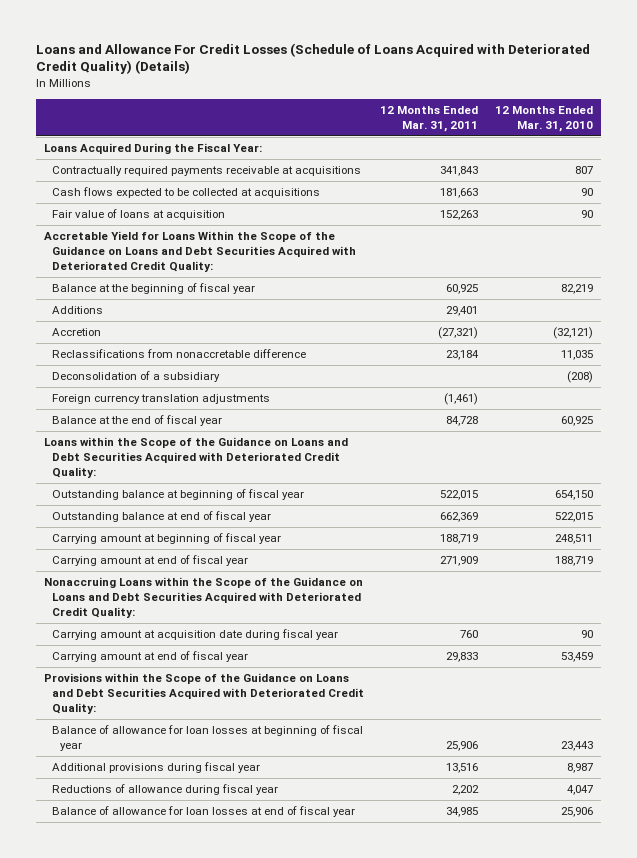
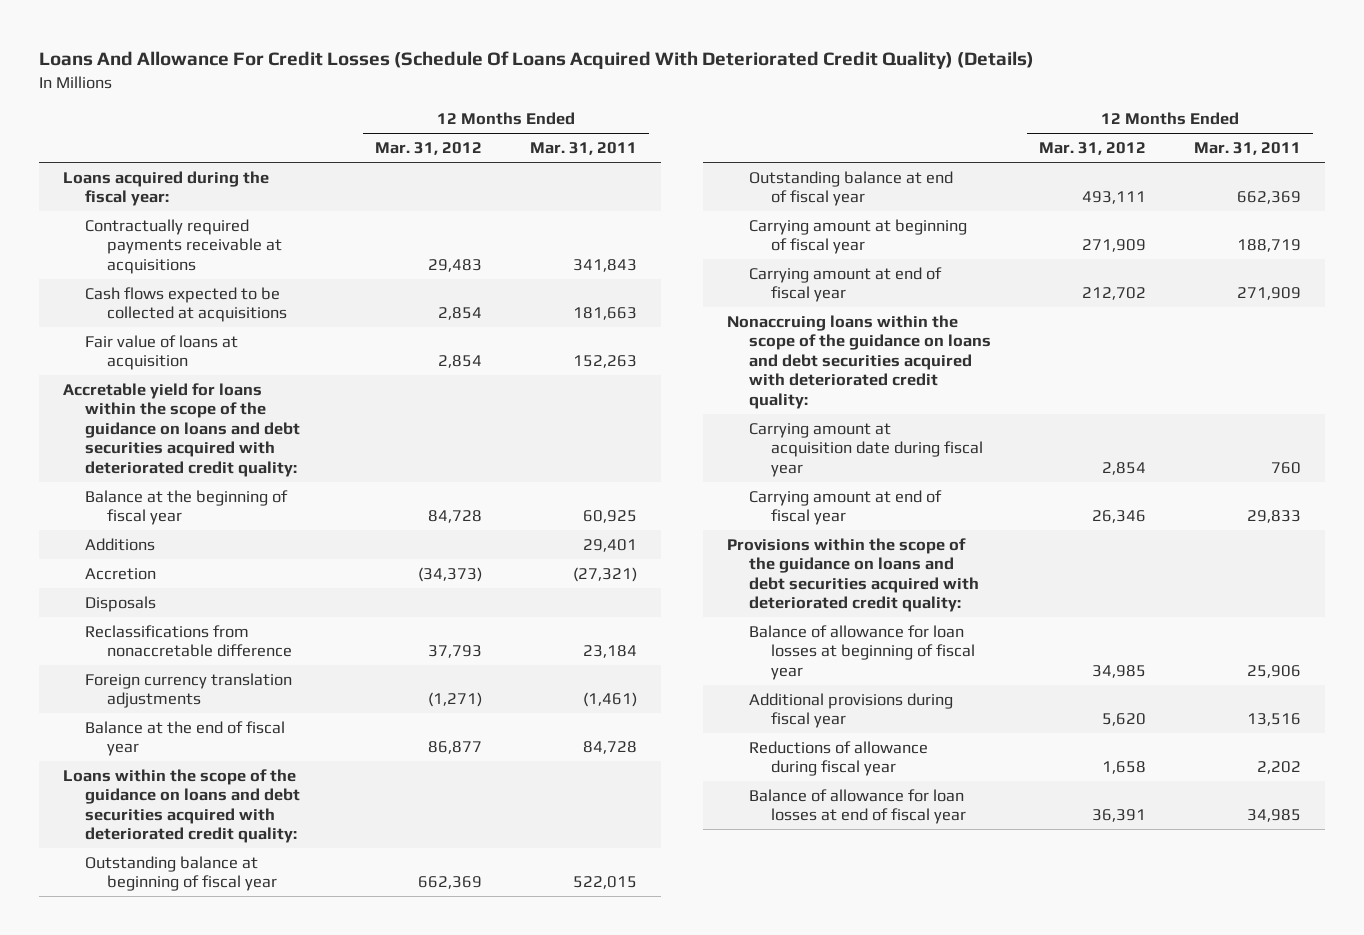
[35,42,590,75] Loans and Allowance For Credit Losses (Schedule of Loans Acquired with Deteriorated Credit Quality) (Details) -> [39,51,1035,70] Loans And Allowance For Credit Losses (Schedule Of Loans Acquired With Deteriorated Credit Quality) (Details)
[494,105,593,132] 12 Months Ended Mar. 31, 2010 -> none
none -> [375,142,483,156] Mar. 31, 2012
[43,143,262,155] Loans Acquired During the Fiscal Year: -> [63,170,270,207] Loans acquired during the fiscal year:
[43,231,356,272] Accretable Yield for Loans Within the Scope of the Guidance on Loans and Debt Securities Acquired with Deteriorated Credit Quality: -> [63,382,301,477] Accretable yield for loans within the scope of the guidance on loans and debt securities acquired with deteriorated credit quality:
none -> [85,595,157,612] Disposals
[51,371,220,383] Deconsolidation of a subsidiary -> none
[43,437,348,478] Loans within the Scope of the Guidance on Loans and Debt Securities Acquired with Deteriorated Credit Quality: -> [63,768,301,844] Loans within the scope of the guidance on loans and debt securities acquired with deteriorated credit quality:
[43,577,363,618] Nonaccruing Loans within the Scope of the Guidance on Loans and Debt Securities Acquired with Deteriorated Credit Quality: -> [727,314,991,409] Nonaccruing loans within the scope of the guidance on loans and debt securities acquired with deteriorated credit quality:
[43,673,364,714] Provisions within the Scope of the Guidance on Loans and Debt Securities Acquired with Deteriorated Credit Quality: -> [727,537,979,613] Provisions within the scope of the guidance on loans and debt securities acquired with deteriorated credit quality:

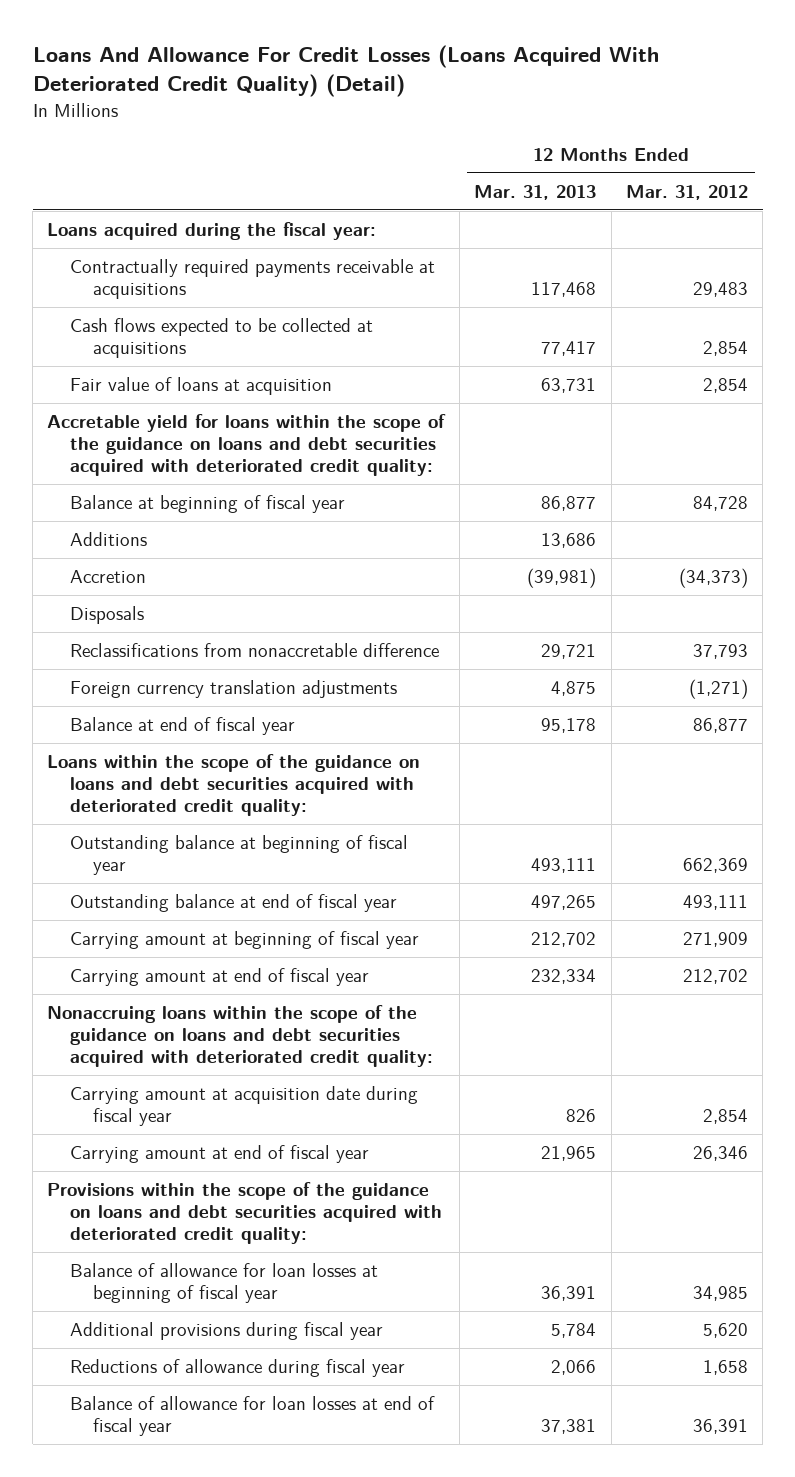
[39,51,1035,70] Loans And Allowance For Credit Losses (Schedule Of Loans Acquired With Deteriorated Credit Quality) (Details) -> [32,45,659,98] Loans And Allowance For Credit Losses (Loans Acquired With Deteriorated Credit Quality) (Detail)
[530,142,638,156] Mar. 31, 2011 -> none
none -> [474,184,597,200] Mar. 31, 2013
[85,489,289,526] Balance at the beginning of fiscal year -> [70,495,346,514] Balance at beginning of fiscal year
[85,720,286,757] Balance at the end of fiscal year -> [70,717,296,736] Balance at end of fiscal year

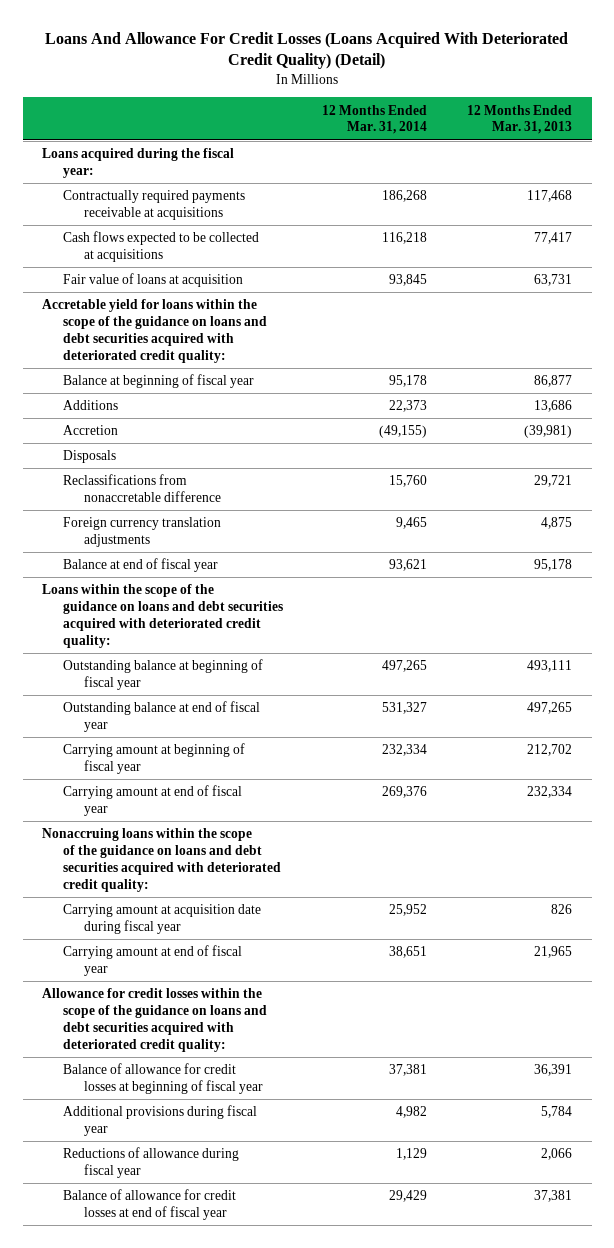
[625,184,748,200] Mar. 31, 2012 -> none
none -> [322,104,428,135] 12 Months Ended Mar. 31, 2014
[47,1182,443,1245] Provisions within the scope of the guidance on loans and debt securities acquired with deteriorated credit quality: -> [42,988,268,1052] Allowance for credit losses within the scope of the guidance on loans and debt securities acquired with deteriorated credit quality:
[70,1263,379,1304] Balance of allowance for loan losses at beginning of fiscal year -> [63,1063,264,1094] Balance of allowance for credit losses at beginning of fiscal year
[70,1396,436,1437] Balance of allowance for loan losses at end of fiscal year -> [63,1189,237,1220] Balance of allowance for credit losses at end of fiscal year

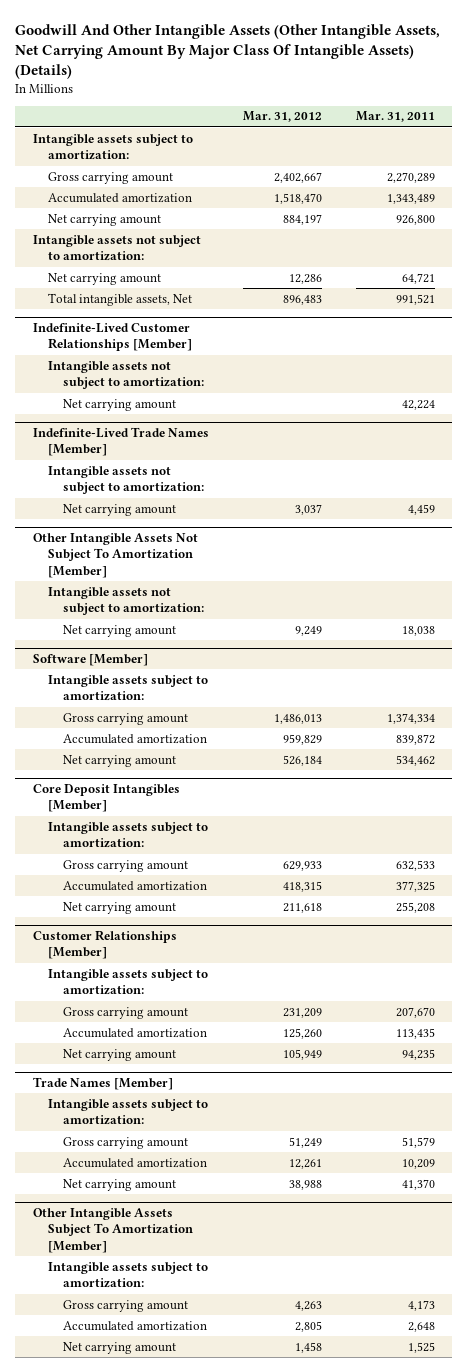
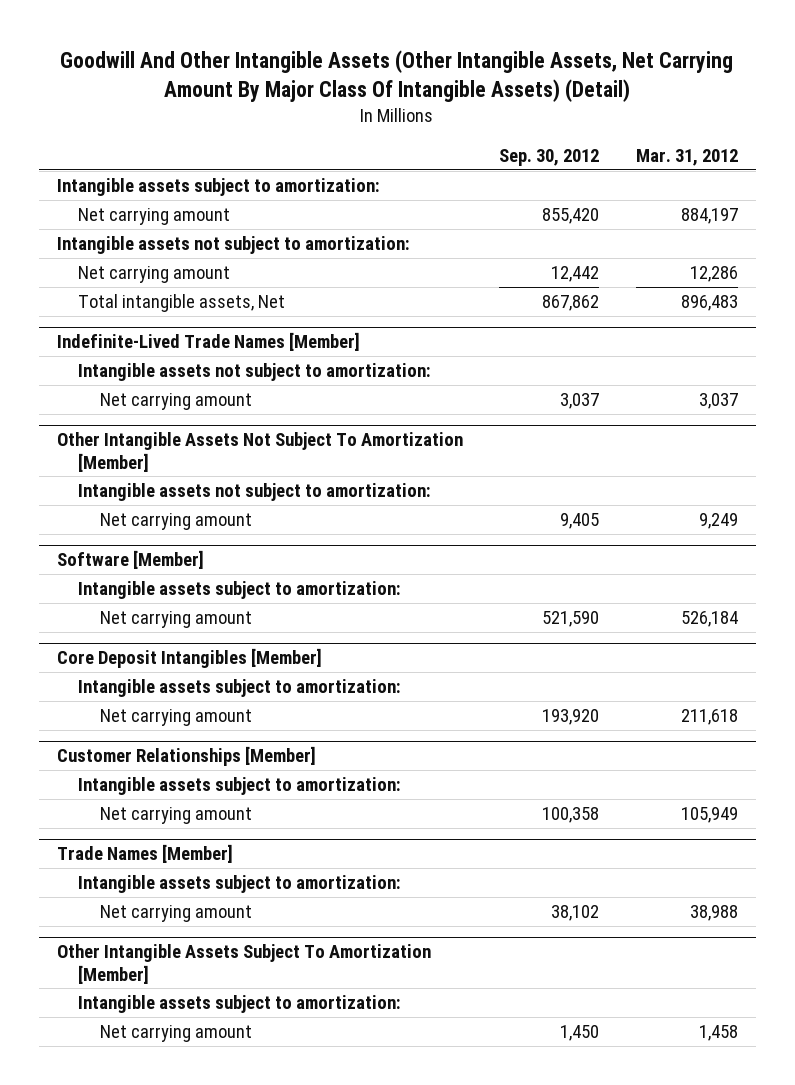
[15,24,441,80] Goodwill And Other Intangible Assets (Other Intangible Assets, Net Carrying Amount By Major Class Of Intangible Assets) (Details) -> [60,49,734,102] Goodwill And Other Intangible Assets (Other Intangible Assets, Net Carrying Amount By Major Class Of Intangible Assets) (Detail)
[355,111,435,123] Mar. 31, 2011 -> none
none -> [499,148,600,166] Sep. 30, 2012
[47,171,173,184] Gross carrying amount -> none
[47,192,192,203] Accumulated amortization -> none
[32,322,192,352] Indefinite-Lived Customer Relationships [Member] -> none
[47,360,205,390] Intangible assets not subject to amortization: -> none
[63,398,177,411] Net carrying amount -> none
[63,712,189,725] Gross carrying amount -> none
[63,733,208,744] Accumulated amortization -> none
[63,859,189,872] Gross carrying amount -> none
[63,880,208,891] Accumulated amortization -> none
[63,1006,189,1019] Gross carrying amount -> none
[63,1027,208,1038] Accumulated amortization -> none
[63,1136,189,1149] Gross carrying amount -> none
[63,1157,208,1168] Accumulated amortization -> none
[63,1299,189,1312] Gross carrying amount -> none
[63,1320,208,1331] Accumulated amortization -> none

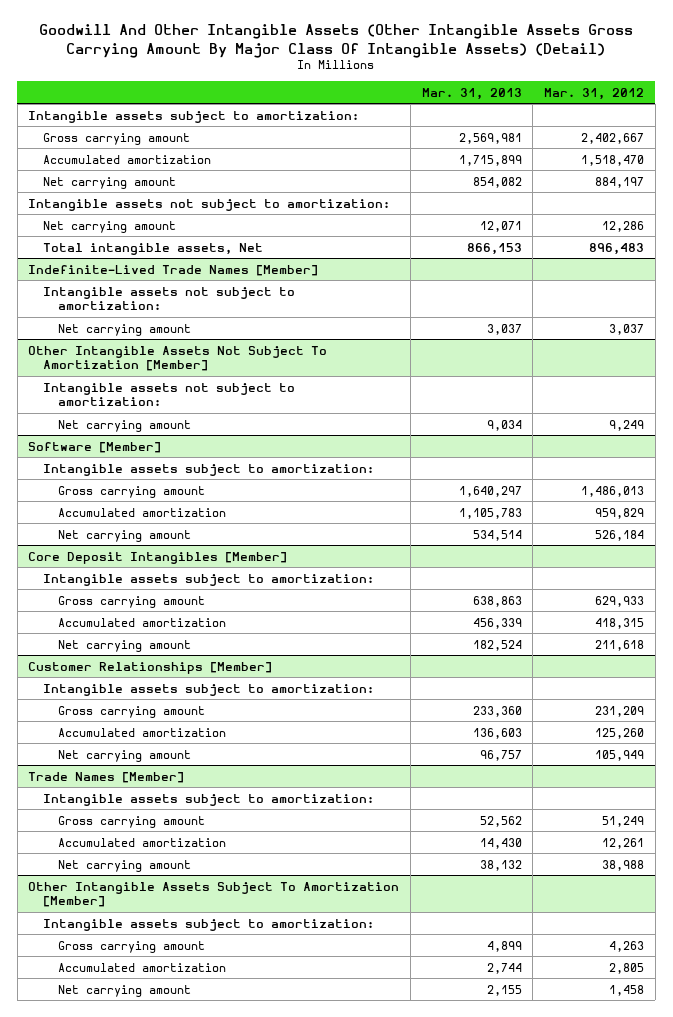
[60,49,734,102] Goodwill And Other Intangible Assets (Other Intangible Assets, Net Carrying Amount By Major Class Of Intangible Assets) (Detail) -> [39,24,634,58] Goodwill And Other Intangible Assets (Other Intangible Assets Gross Carrying Amount By Major Class Of Intangible Assets) (Detail)
[499,148,600,166] Sep. 30, 2012 -> none
none -> [421,87,522,100] Mar. 31, 2013
none -> [43,132,191,145] Gross carrying amount
none -> [43,154,212,164] Accumulated amortization
none -> [58,485,206,498] Gross carrying amount
none -> [58,507,227,517] Accumulated amortization
none -> [58,595,206,608] Gross carrying amount
none -> [58,617,227,627] Accumulated amortization
none -> [58,705,206,718] Gross carrying amount
none -> [58,727,227,737] Accumulated amortization
none -> [58,815,206,828] Gross carrying amount
none -> [58,837,227,847] Accumulated amortization
none -> [58,940,206,953] Gross carrying amount
none -> [58,962,227,972] Accumulated amortization

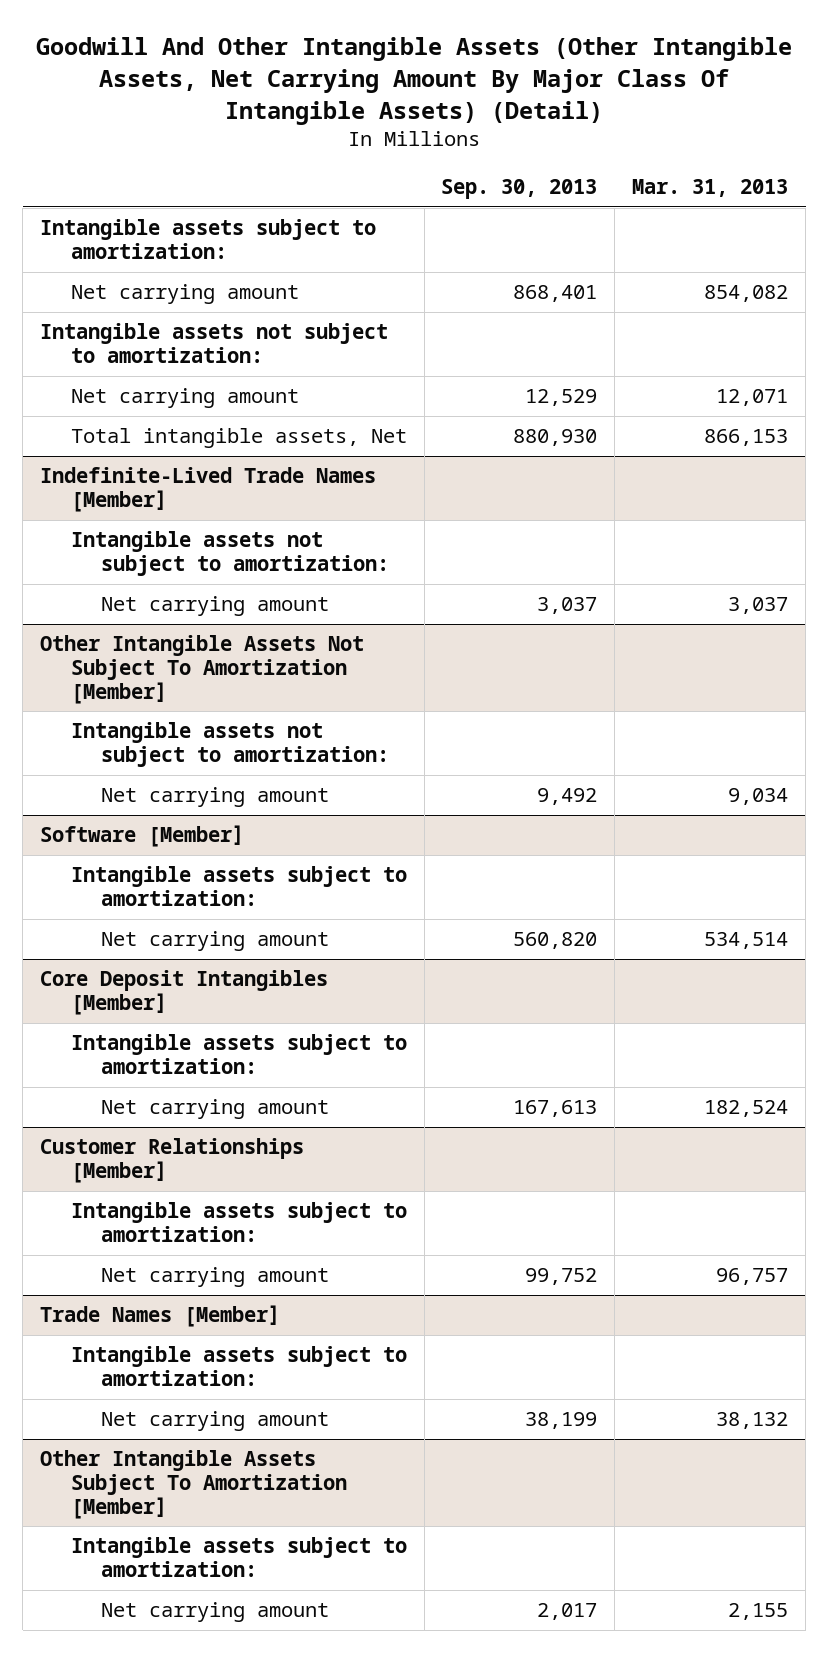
[39,24,634,58] Goodwill And Other Intangible Assets (Other Intangible Assets Gross Carrying Amount By Major Class Of Intangible Assets) (Detail) -> [36,36,793,125] Goodwill And Other Intangible Assets (Other Intangible Assets, Net Carrying Amount By Major Class Of Intangible Assets) (Detail)
[544,87,645,100] Mar. 31, 2012 -> none
none -> [441,179,598,200] Sep. 30, 2013
[43,132,191,145] Gross carrying amount -> none
[43,154,212,164] Accumulated amortization -> none
[58,485,206,498] Gross carrying amount -> none
[58,507,227,517] Accumulated amortization -> none
[58,595,206,608] Gross carrying amount -> none
[58,617,227,627] Accumulated amortization -> none
[58,705,206,718] Gross carrying amount -> none
[58,727,227,737] Accumulated amortization -> none
[58,815,206,828] Gross carrying amount -> none
[58,837,227,847] Accumulated amortization -> none
[58,940,206,953] Gross carrying amount -> none
[58,962,227,972] Accumulated amortization -> none

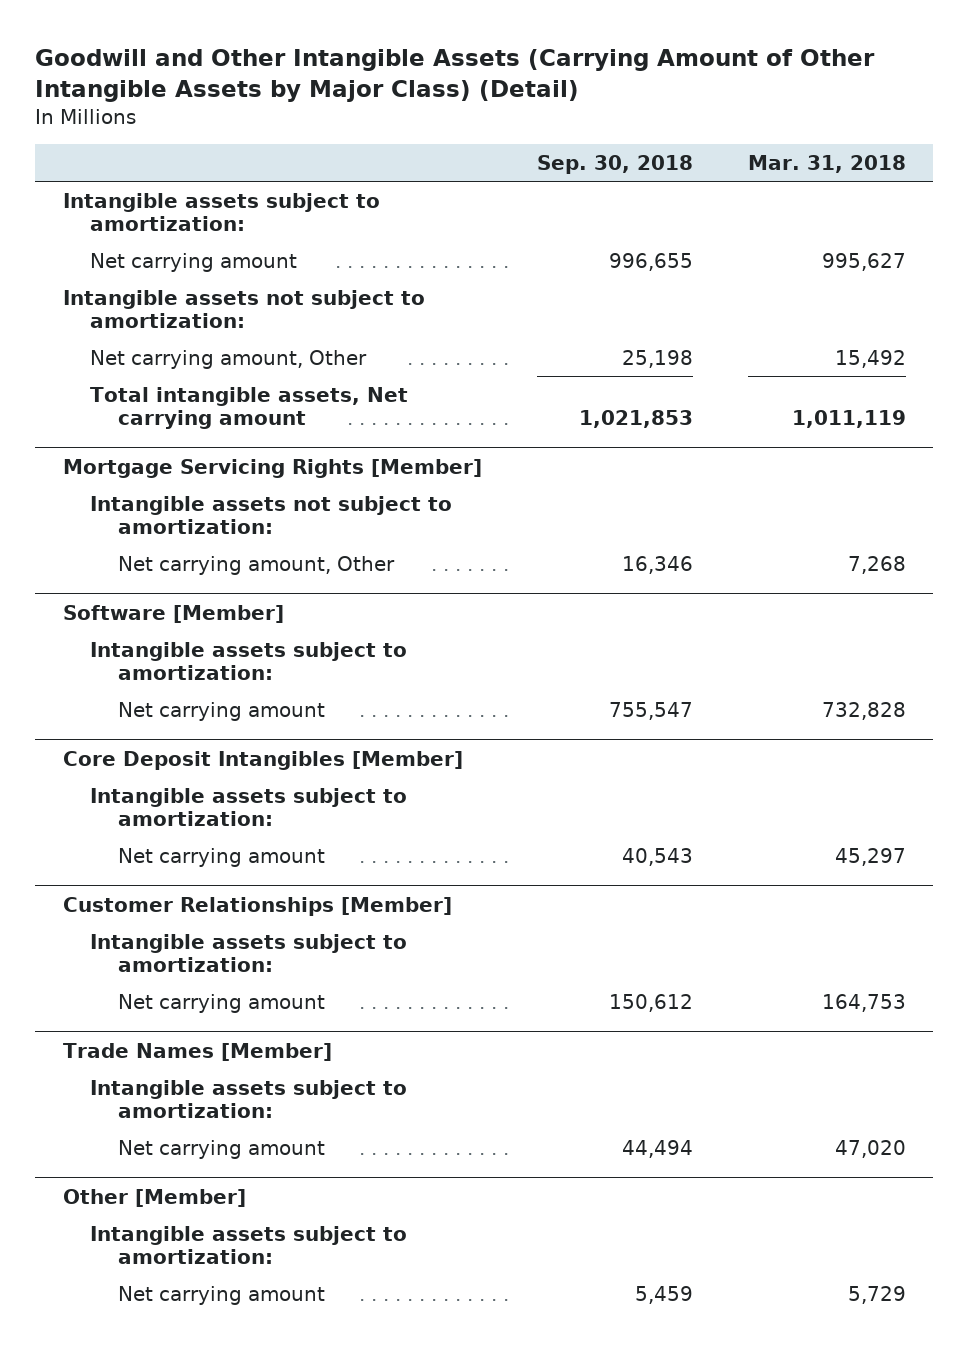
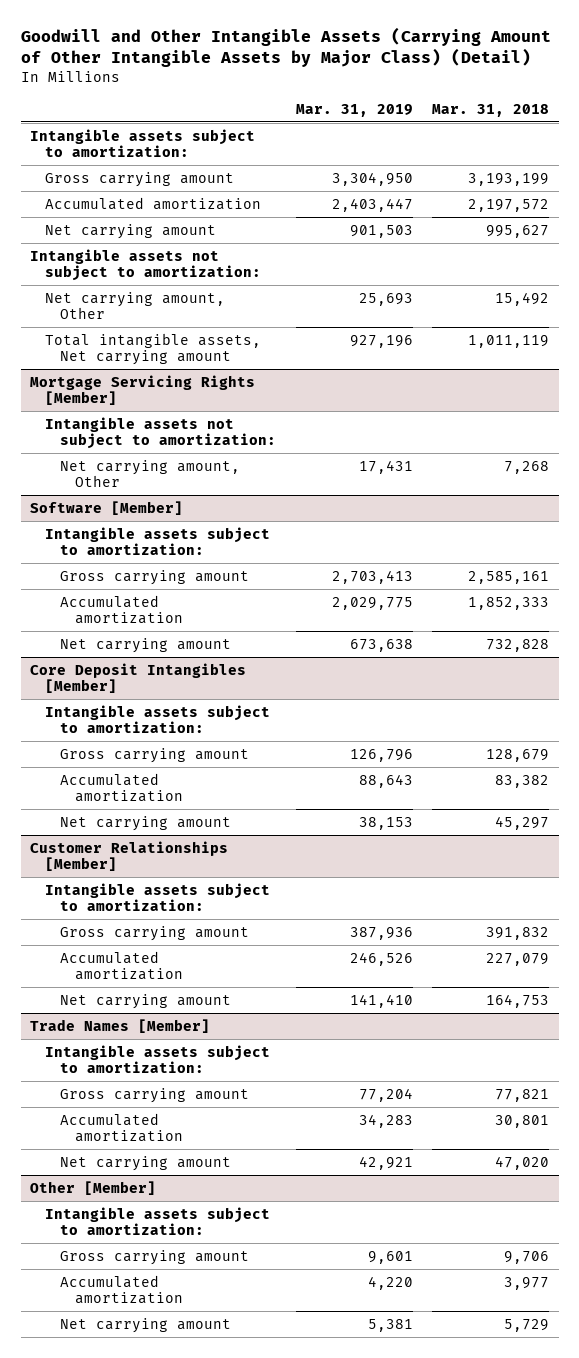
[536,154,693,174] Sep. 30, 2018 -> none
none -> [295,103,413,117] Mar. 31, 2019
none -> [45,171,235,187] Gross carrying amount
none -> [45,196,262,210] Accumulated amortization
none -> [60,569,250,585] Gross carrying amount
none -> [60,594,184,625] Accumulated amortization
none -> [60,747,250,763] Gross carrying amount
none -> [60,772,184,803] Accumulated amortization
none -> [60,925,250,941] Gross carrying amount
none -> [60,950,184,981] Accumulated amortization
none -> [60,1087,250,1103] Gross carrying amount
none -> [60,1112,184,1143] Accumulated amortization
none -> [60,1249,250,1265] Gross carrying amount
none -> [60,1274,184,1305] Accumulated amortization

